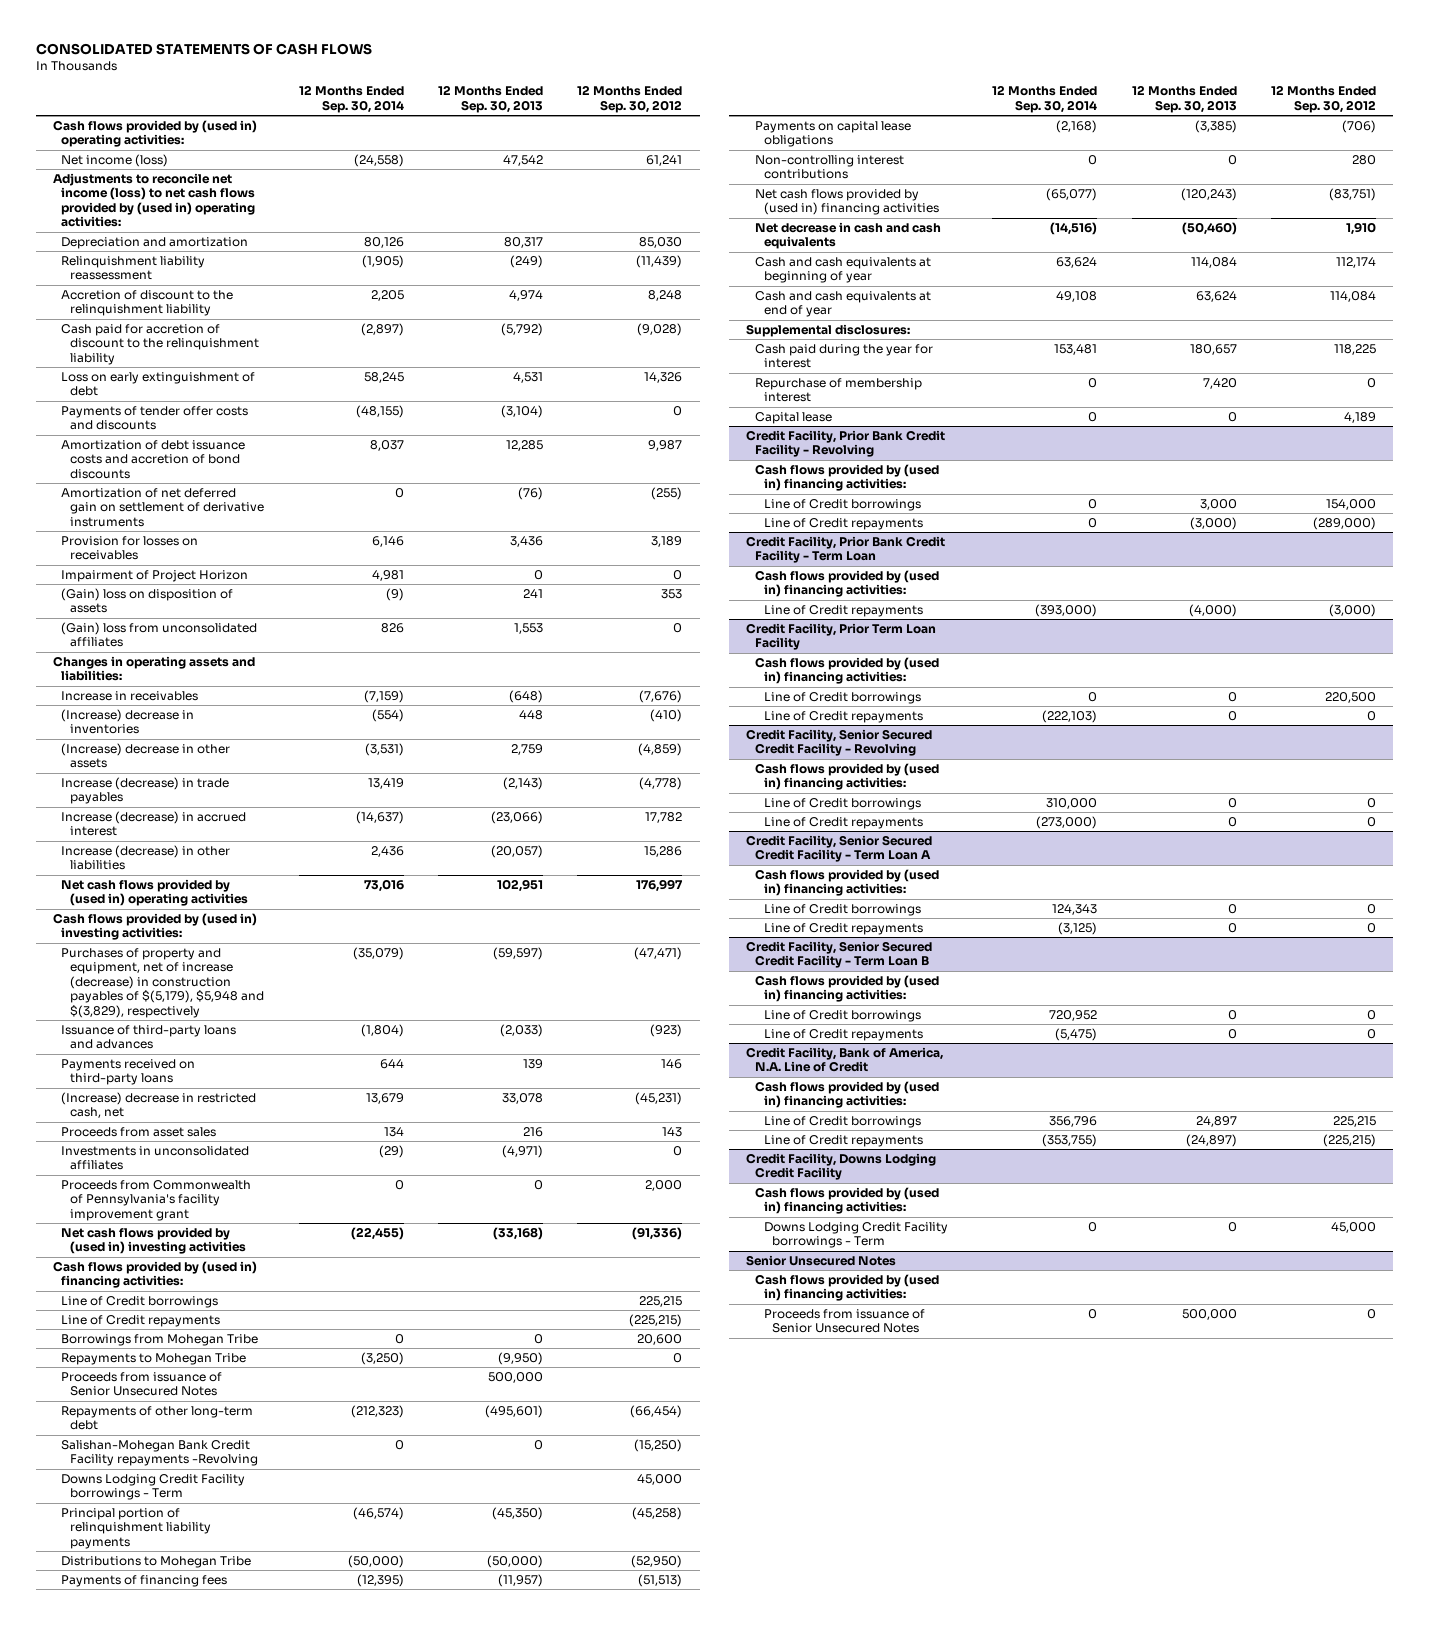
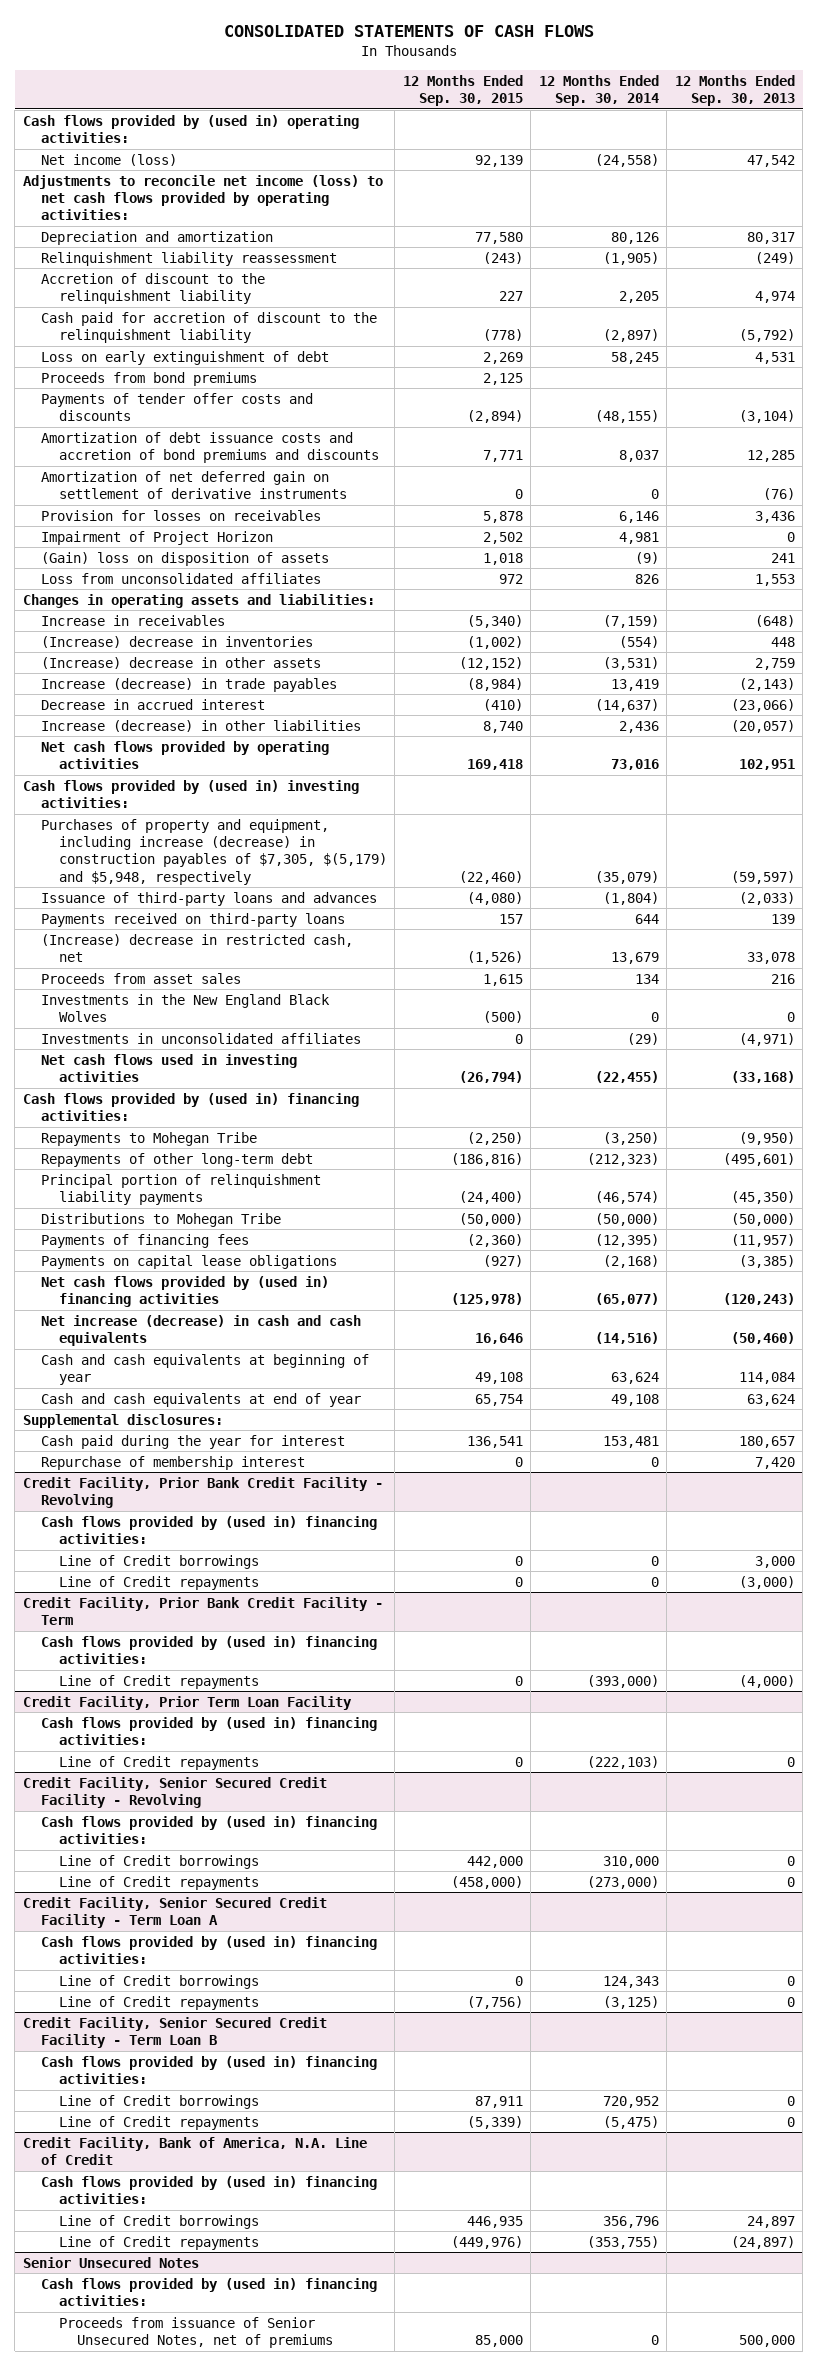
[577,85,683,113] 12 Months Ended Sep. 30, 2012 -> none
none -> [402,75,523,107] 12 Months Ended Sep. 30, 2015
[52,172,256,228] Adjustments to reconcile net income (loss) to net cash flows provided by (used in) operating activities: -> [22,174,383,221] Adjustments to reconcile net income (loss) to net cash flows provided by operating activities:
none -> [40,371,257,386] Proceeds from bond premiums
[61,439,246,479] Amortization of debt issuance costs and accretion of bond discounts -> [40,431,379,464] Amortization of debt issuance costs and accretion of bond premiums and discounts
[61,621,258,648] (Gain) loss from unconsolidated affiliates -> [40,572,321,584] Loss from unconsolidated affiliates
[61,810,247,837] Increase (decrease) in accrued interest -> [40,698,265,710] Decrease in accrued interest
[61,878,249,907] Net cash flows provided by (used in) operating activities -> [40,740,329,770] Net cash flows provided by operating activities
[61,947,265,1018] Purchases of property and equipment, net of increase (decrease) in construction payables of $(5,179), $5,948 and $(3,829), respectively -> [40,818,387,885] Purchases of property and equipment, including increase (decrease) in construction payables of $7,305, $(5,179) and $5,948, respectively
none -> [40,993,330,1023] Investments in the New England Black Wolves
[61,1179,252,1221] Proceeds from Commonwealth of Pennsylvania's facility improvement grant -> none
[61,1226,247,1255] Net cash flows provided by (used in) investing activities -> [40,1053,297,1083] Net cash flows used in investing activities
[61,1295,219,1308] Line of Credit borrowings -> none
[61,1314,221,1327] Line of Credit repayments -> none
[61,1333,259,1346] Borrowings from Mohegan Tribe -> none
[61,1371,223,1397] Proceeds from issuance of Senior Unsecured Notes -> none
[61,1439,259,1467] Salishan-Mohegan Bank Credit Facility repayments -Revolving -> none
[61,1473,246,1501] Downs Lodging Credit Facility borrowings - Term -> none
[754,154,904,180] Non-controlling interest contributions -> none
[754,221,941,250] Net decrease in cash and cash equivalents -> [40,1314,361,1347] Net increase (decrease) in cash and cash equivalents
[754,411,832,424] Capital lease -> none
[746,535,946,564] Credit Facility, Prior Bank Credit Facility - Term Loan -> [22,1596,383,1626] Credit Facility, Prior Bank Credit Facility - Term
[763,691,921,704] Line of Credit borrowings -> none
[746,1152,937,1181] Credit Facility, Downs Lodging Credit Facility -> none
[754,1186,939,1215] Cash flows provided by (used in) financing activities: -> none
[763,1221,948,1249] Downs Lodging Credit Facility borrowings - Term -> none
[763,1308,925,1334] Proceeds from issuance of Senior Unsecured Notes -> [58,2316,333,2349] Proceeds from issuance of Senior Unsecured Notes, net of premiums

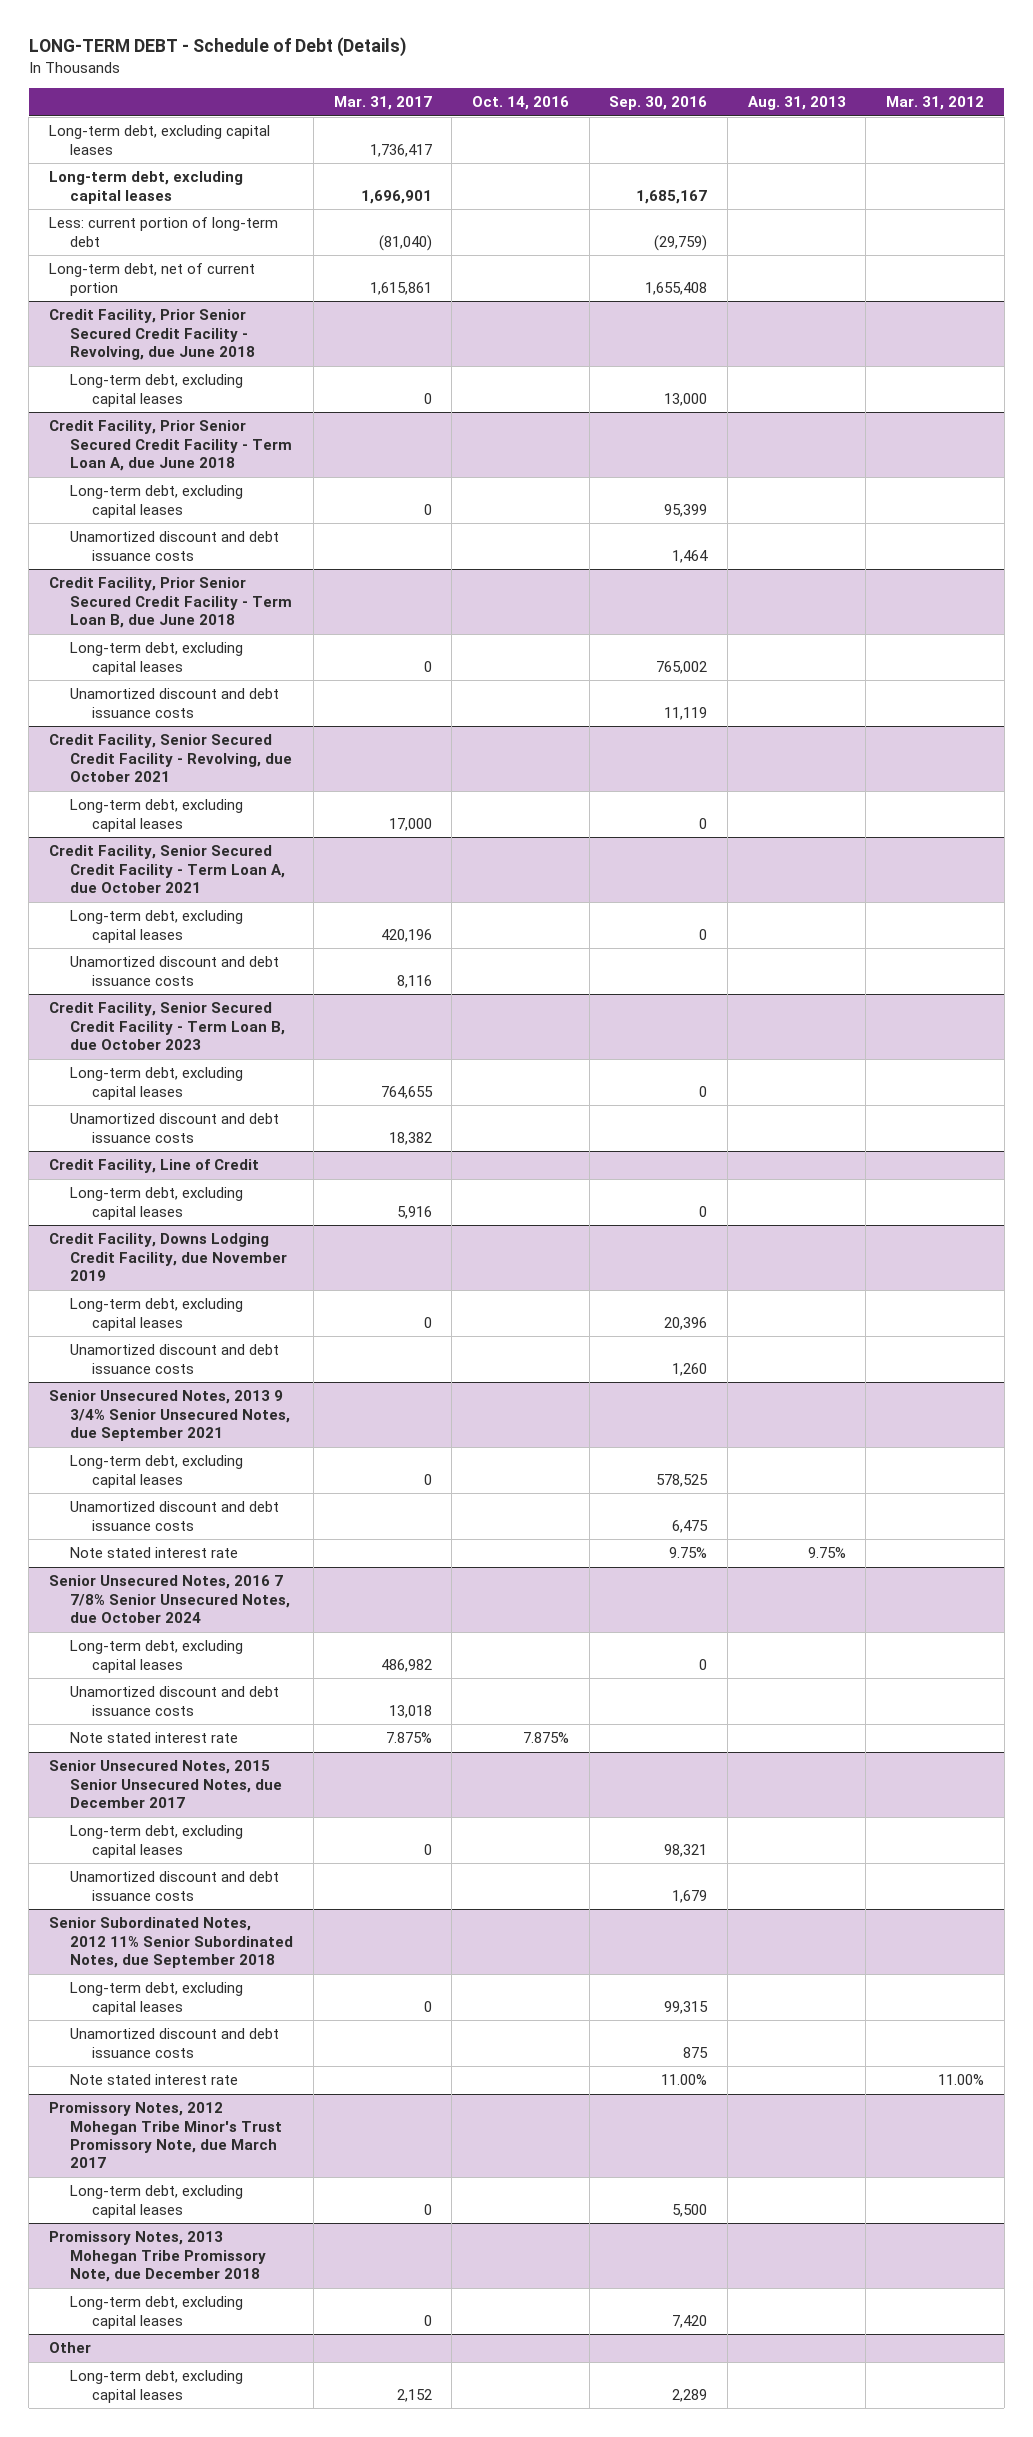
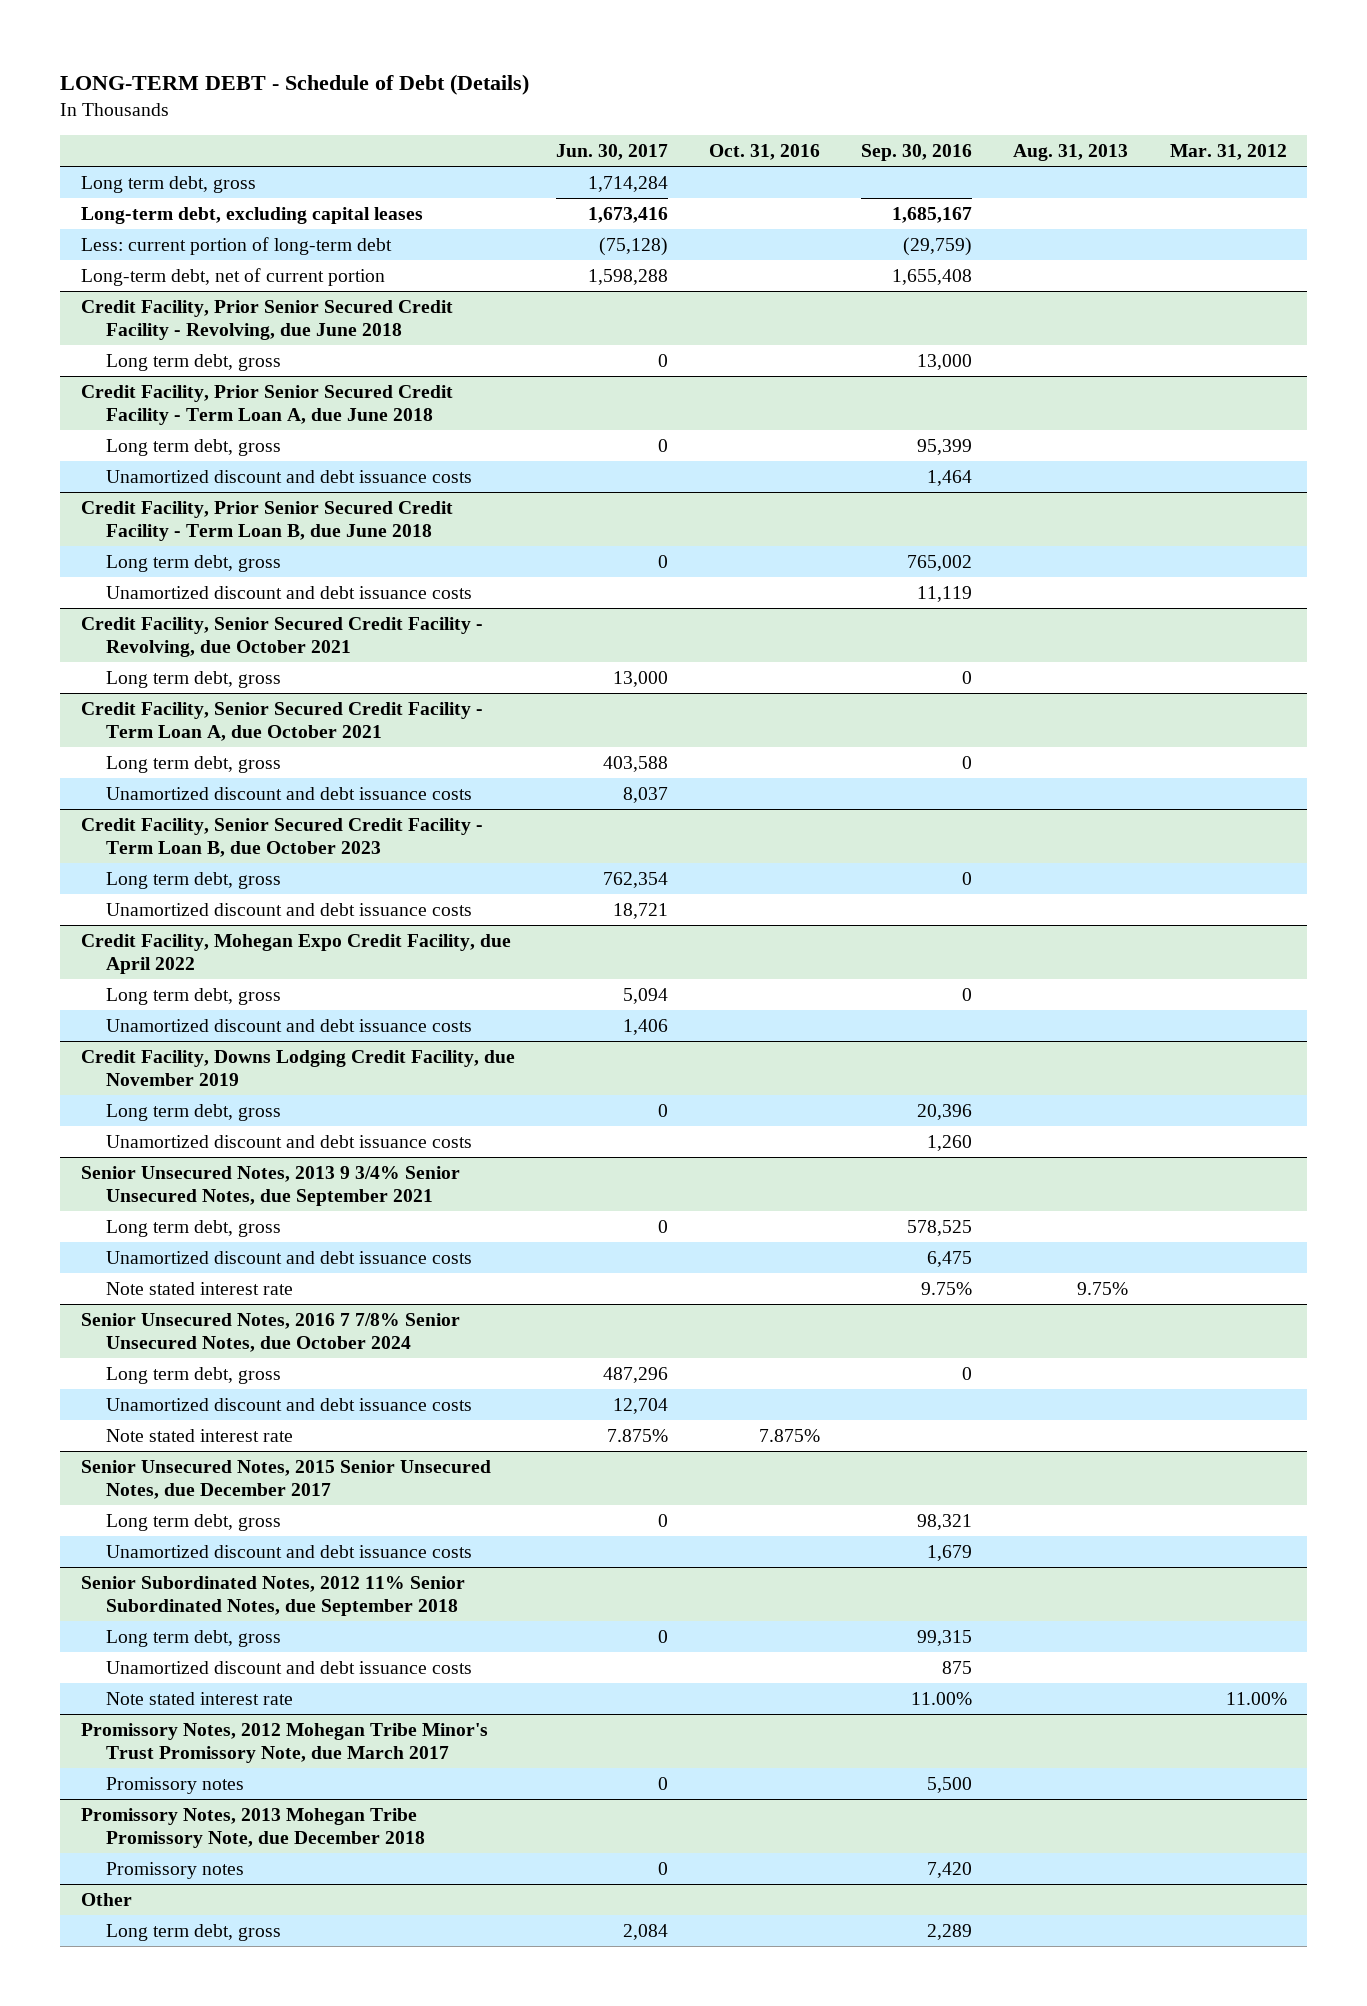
[333,96,432,111] Mar. 31, 2017 -> none
[472,96,570,111] Oct. 14, 2016 -> none
none -> [555,143,668,160] Jun. 30, 2017
none -> [709,143,821,160] Oct. 31, 2016
[48,125,270,155] Long-term debt, excluding capital leases -> [80,175,256,193] Long term debt, gross
[70,374,244,407] Long-term debt, excluding capital leases -> [105,353,281,371] Long term debt, gross
[70,485,244,518] Long-term debt, excluding capital leases -> [105,438,281,456] Long term debt, gross
[70,642,244,675] Long-term debt, excluding capital leases -> [105,554,281,572] Long term debt, gross
[70,799,244,832] Long-term debt, excluding capital leases -> [105,670,281,688] Long term debt, gross
[70,910,244,943] Long-term debt, excluding capital leases -> [105,755,281,773] Long term debt, gross
[70,1067,244,1100] Long-term debt, excluding capital leases -> [105,871,281,889] Long term debt, gross
[48,1159,259,1174] Credit Facility, Line of Credit -> none
none -> [80,933,511,974] Credit Facility, Mohegan Expo Credit Facility, due April 2022
[70,1187,244,1220] Long-term debt, excluding capital leases -> [105,987,281,1005] Long term debt, gross
none -> [105,1018,472,1032] Unamortized discount and debt issuance costs
[70,1298,244,1331] Long-term debt, excluding capital leases -> [105,1103,281,1121] Long term debt, gross
[70,1455,244,1488] Long-term debt, excluding capital leases -> [105,1219,281,1237] Long term debt, gross
[70,1640,244,1673] Long-term debt, excluding capital leases -> [105,1366,281,1384] Long term debt, gross
[70,1825,244,1858] Long-term debt, excluding capital leases -> [105,1513,281,1531] Long term debt, gross
[70,1982,244,2015] Long-term debt, excluding capital leases -> [105,1629,281,1647] Long term debt, gross
[70,2185,244,2218] Long-term debt, excluding capital leases -> [105,1776,244,1794] Promissory notes
[70,2296,244,2329] Long-term debt, excluding capital leases -> [105,1861,244,1879] Promissory notes
[70,2370,244,2403] Long-term debt, excluding capital leases -> [105,1923,281,1941] Long term debt, gross

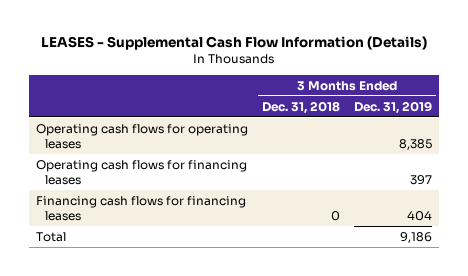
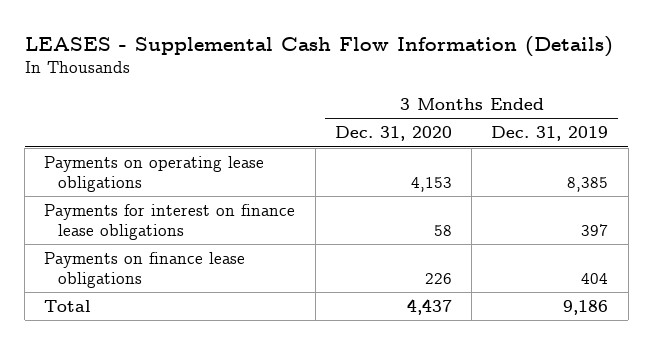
[261,100,340,114] Dec. 31, 2018 -> none
none -> [334,126,452,142] Dec. 31, 2020
[35,123,248,150] Operating cash flows for operating leases -> [44,155,265,192] Payments on operating lease obligations
[35,159,247,186] Operating cash flows for financing leases -> [44,203,296,240] Payments for interest on finance lease obligations
[35,195,246,222] Financing cash flows for financing leases -> [44,251,246,288] Payments on finance lease obligations

